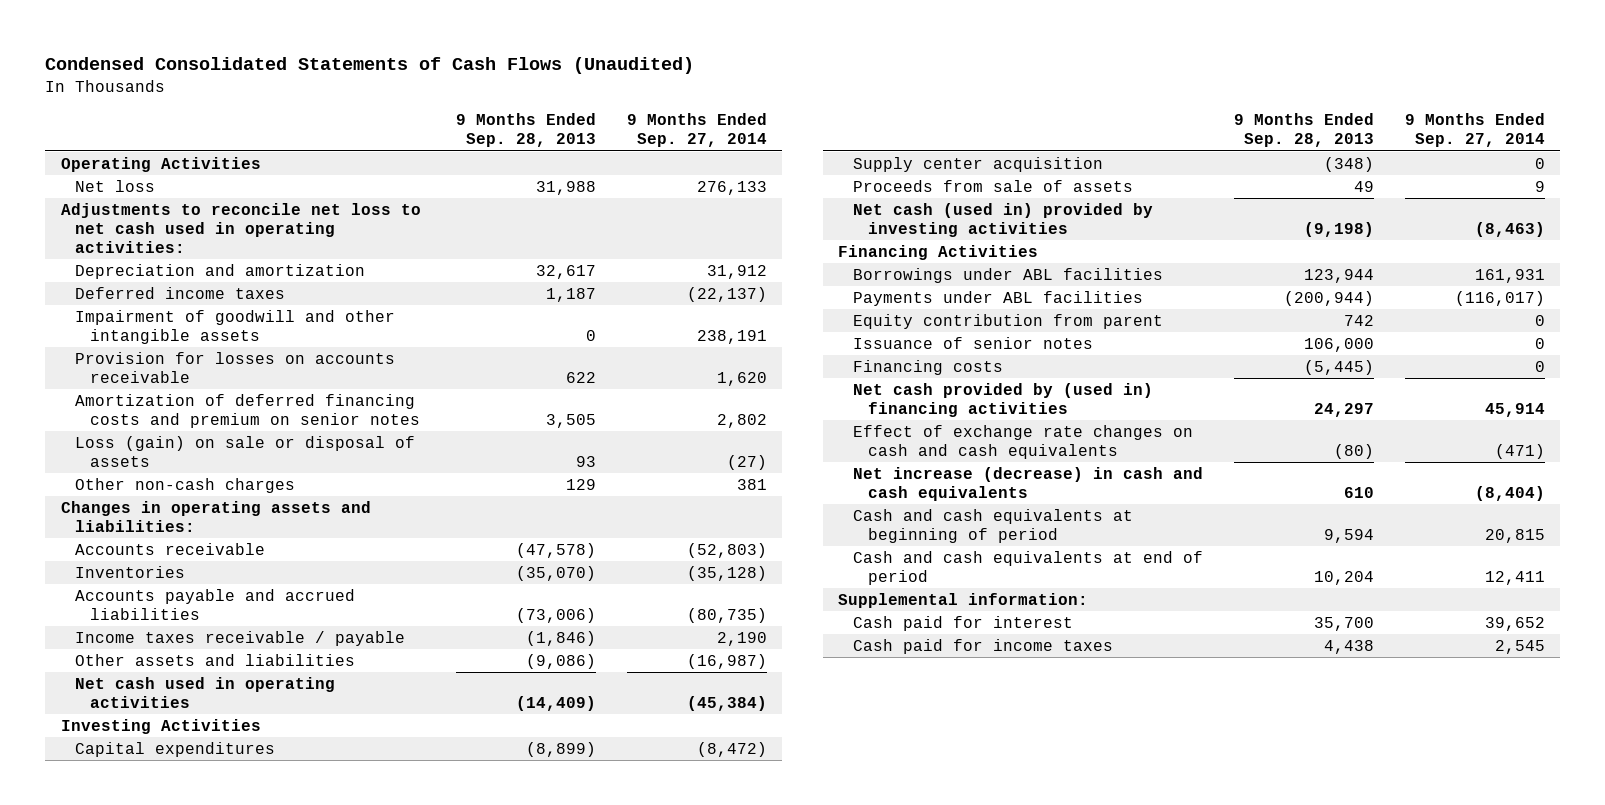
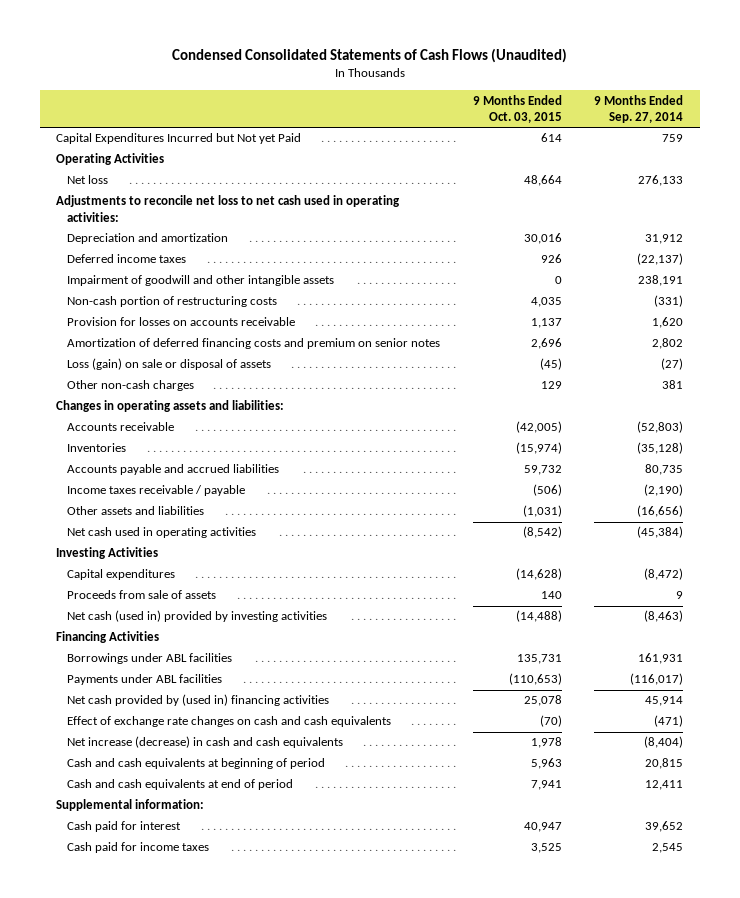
[456,113,597,148] 9 Months Ended Sep. 28, 2013 -> none
none -> [472,94,562,124] 9 Months Ended Oct. 03, 2015
none -> [56,133,302,145] Capital Expenditures Incurred but Not yet Paid
none -> [66,296,277,308] Non-cash portion of restructuring costs
[687,608,768,624] (80,735) -> [645,464,684,476] 80,735
[717,632,768,647] 2,190 -> [644,484,684,497] (2,190)
[687,654,768,670] (16,987) -> [637,505,684,518] (16,656)
[853,157,1104,173] Supply center acquisition -> none
[853,314,1164,330] Equity contribution from parent -> none
[853,337,1094,350] Issuance of senior notes -> none
[853,360,1004,376] Financing costs -> none

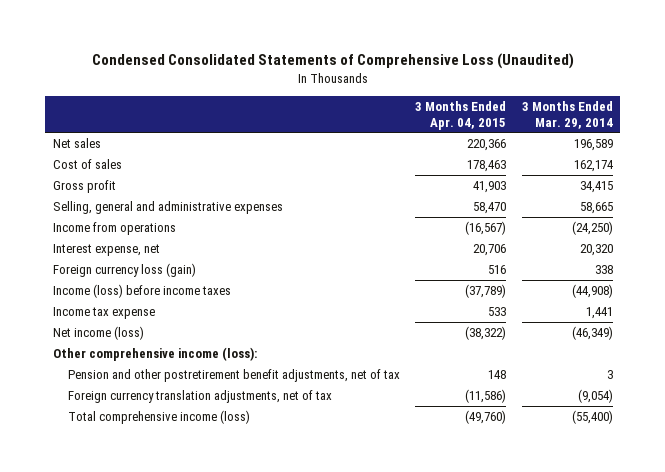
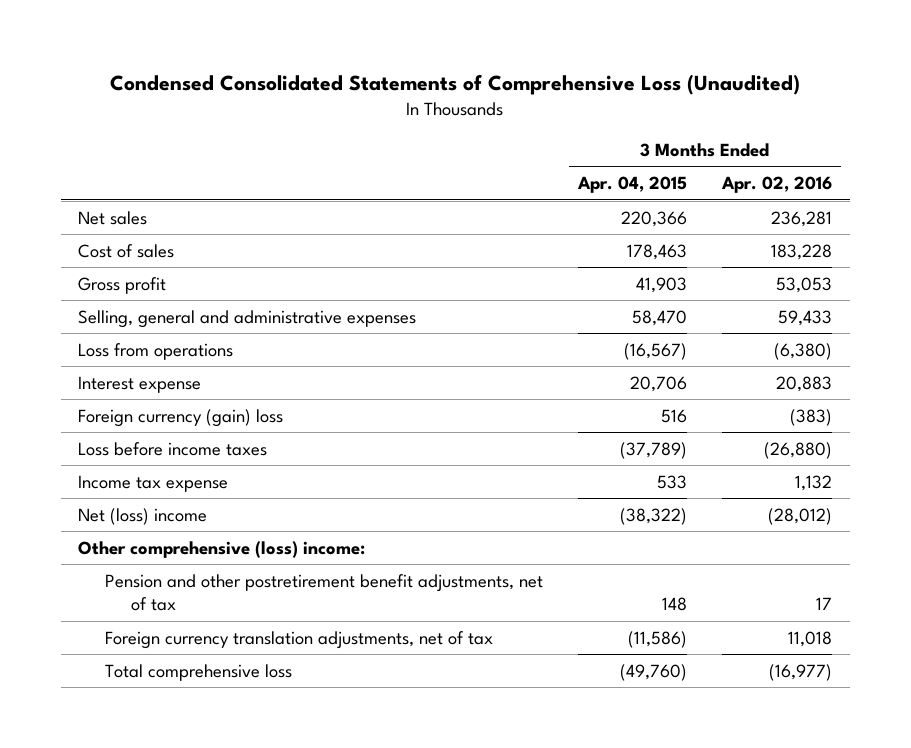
[521,100,613,129] 3 Months Ended Mar. 29, 2014 -> none
none -> [721,176,833,194] Apr. 02, 2016
[52,221,176,235] Income from operations -> [78,342,234,360] Loss from operations
[52,243,160,256] Interest expense, net -> [78,375,202,393] Interest expense
[52,262,196,277] Foreign currency loss (gain) -> [78,408,284,427] Foreign currency (gain) loss
[52,283,231,298] Income (loss) before income taxes -> [78,441,268,456] Loss before income taxes
[52,325,144,340] Net income (loss) -> [78,507,208,525] Net (loss) income
[52,346,257,361] Other comprehensive income (loss): -> [78,540,366,558] Other comprehensive (loss) income:
[67,409,250,424] Total comprehensive income (loss) -> [104,663,292,681] Total comprehensive loss

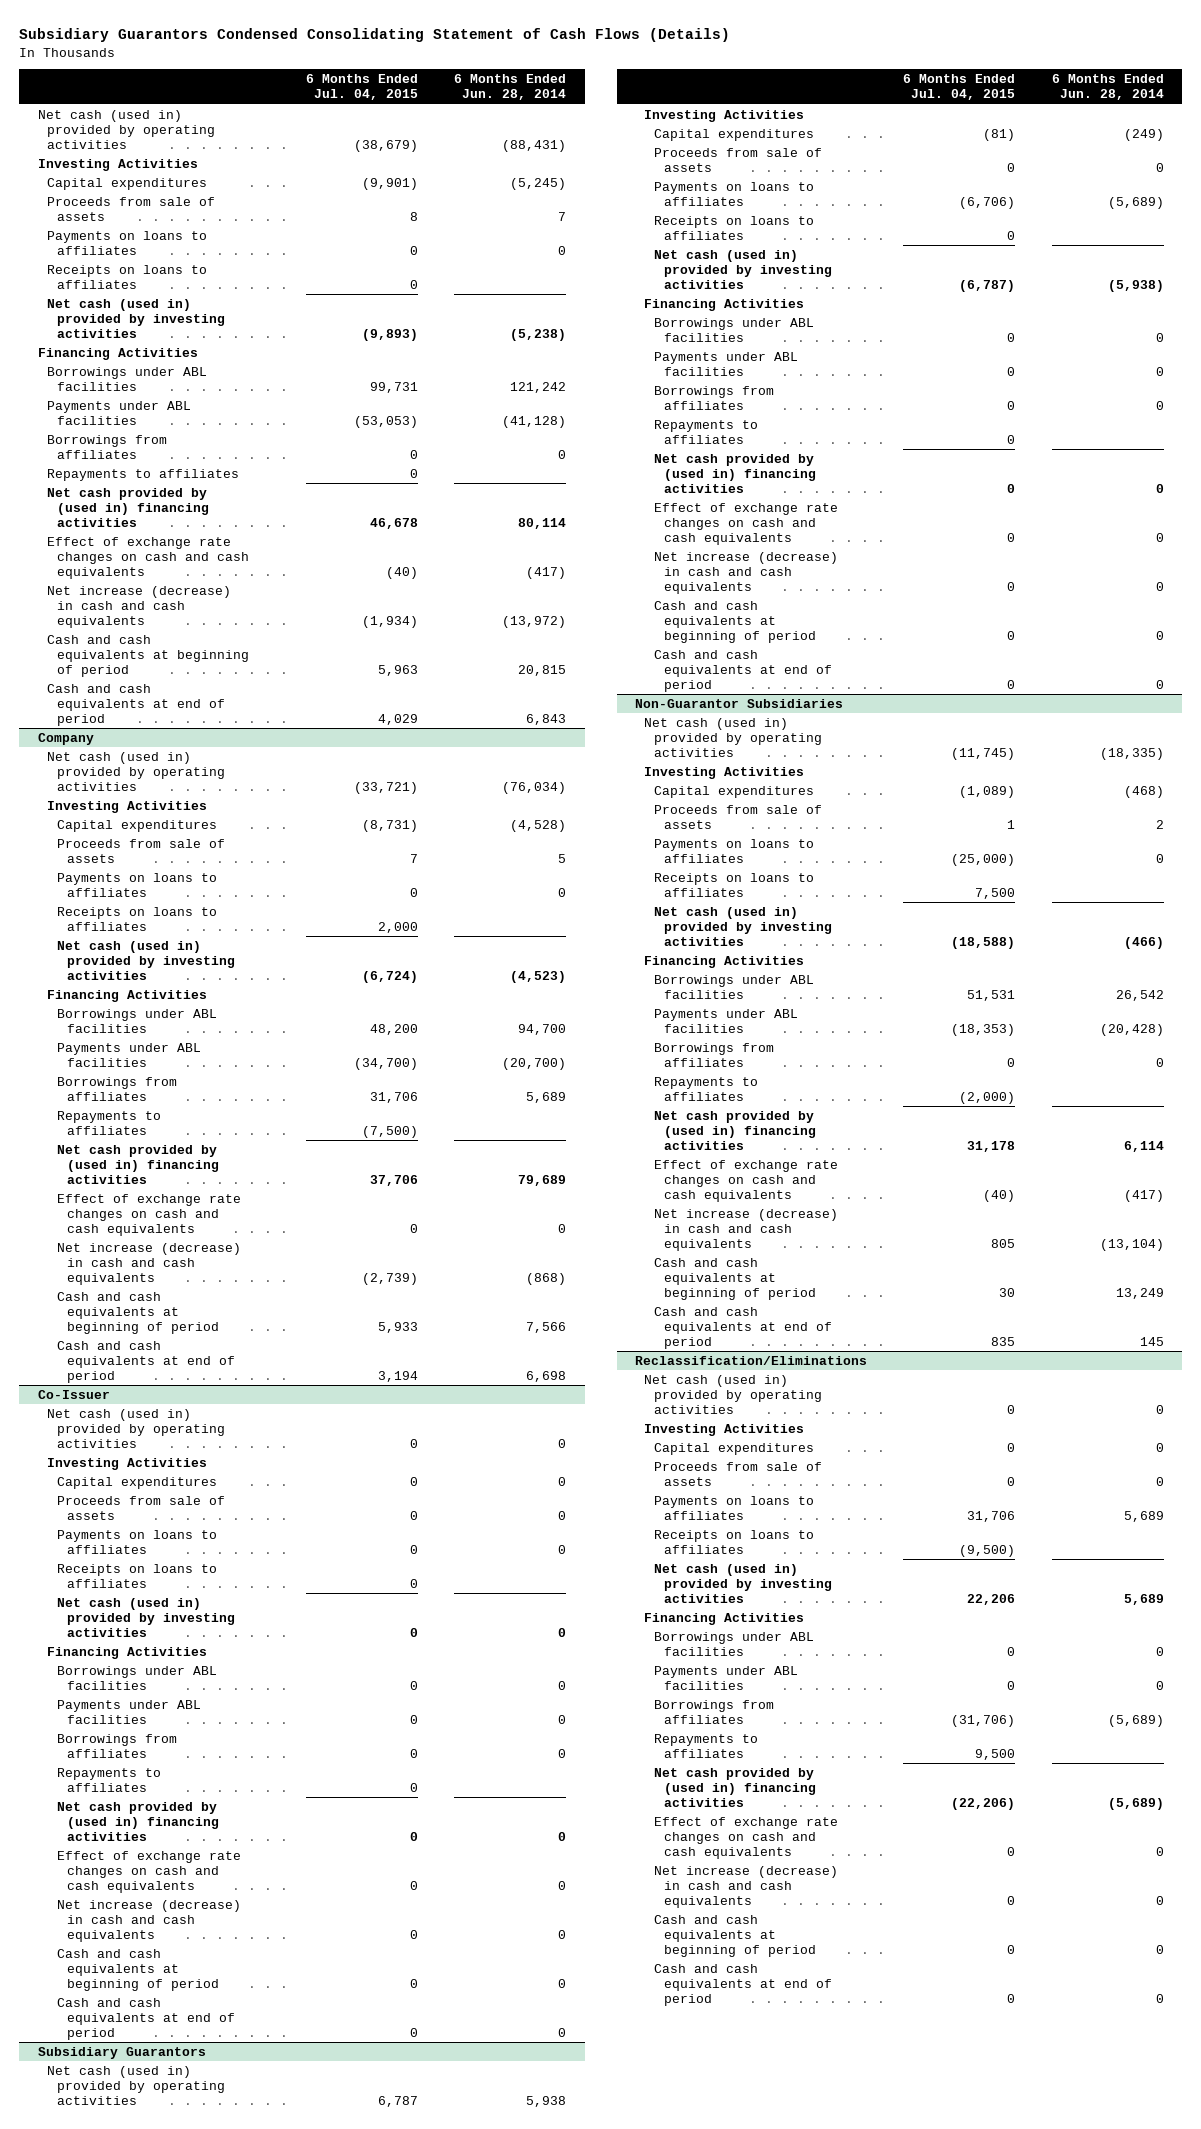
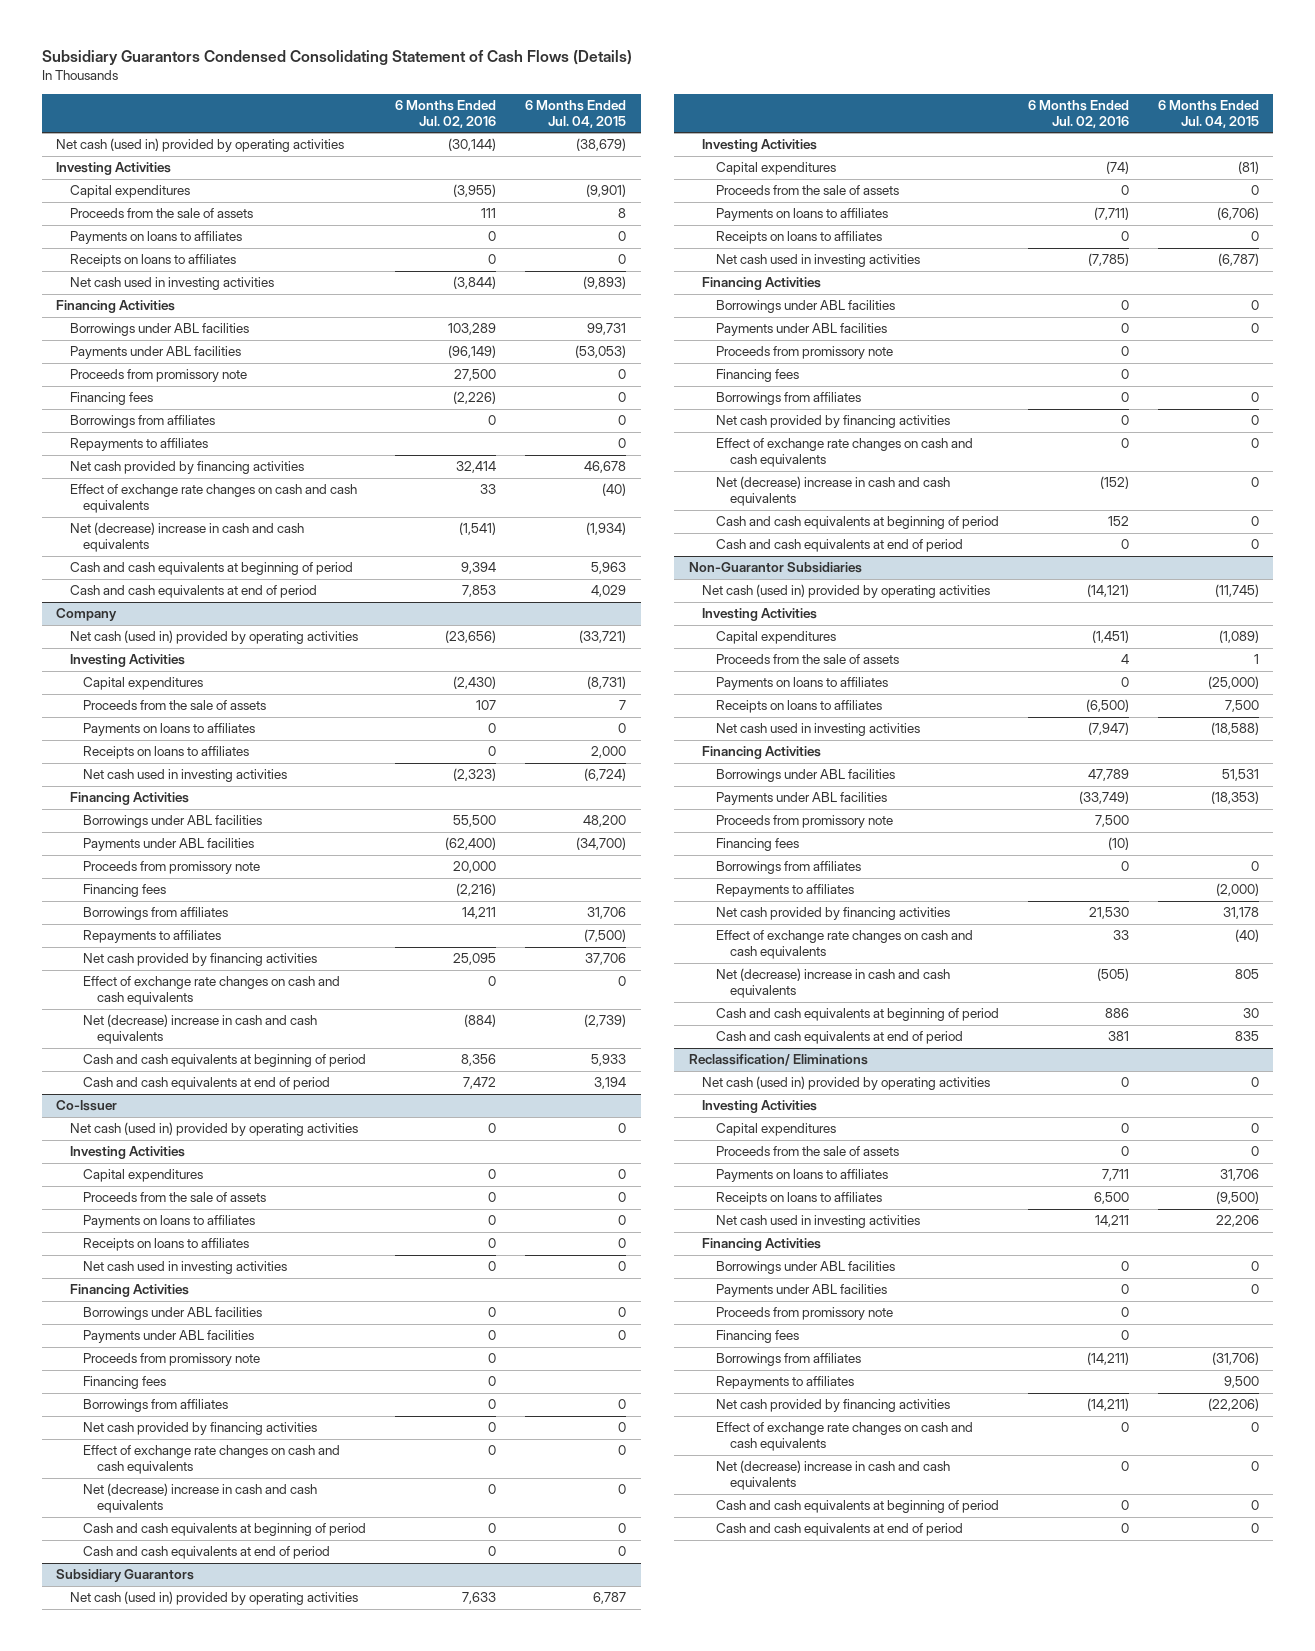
[454,74,567,101] 6 Months Ended Jun. 28, 2014 -> none
none -> [395,100,497,128] 6 Months Ended Jul. 02, 2016
[47,196,216,221] Proceeds from sale of assets -> [69,208,253,219] Proceeds from the sale of assets
[47,298,225,338] Net cash (used in) provided by investing activities -> [69,277,274,291] Net cash used in investing activities
none -> [69,369,247,383] Proceeds from promissory note
none -> [69,392,153,406] Financing fees
[47,487,209,527] Net cash provided by (used in) financing activities -> [69,461,304,475] Net cash provided by financing activities
[47,585,232,628] Net increase (decrease) in cash and cash equivalents -> [69,522,304,553] Net (decrease) increase in cash and cash equivalents
[56,838,225,863] Proceeds from sale of assets -> [83,700,267,711] Proceeds from the sale of assets
[56,940,235,980] Net cash (used in) provided by investing activities -> [83,769,288,783] Net cash used in investing activities
none -> [83,861,261,875] Proceeds from promissory note
none -> [83,884,167,898] Financing fees
[56,1144,219,1184] Net cash provided by (used in) financing activities -> [83,953,318,967] Net cash provided by financing activities
[56,1242,241,1285] Net increase (decrease) in cash and cash equivalents -> [83,1014,318,1045] Net (decrease) increase in cash and cash equivalents
[56,1495,225,1520] Proceeds from sale of assets -> [83,1192,267,1203] Proceeds from the sale of assets
[56,1597,235,1637] Net cash (used in) provided by investing activities -> [83,1261,288,1275] Net cash used in investing activities
none -> [83,1353,261,1367] Proceeds from promissory note
none -> [83,1376,167,1390] Financing fees
[56,1767,161,1792] Repayments to affiliates -> none
[56,1801,219,1841] Net cash provided by (used in) financing activities -> [83,1422,318,1436] Net cash provided by financing activities
[56,1899,241,1942] Net increase (decrease) in cash and cash equivalents -> [83,1483,318,1514] Net (decrease) increase in cash and cash equivalents
[654,147,823,172] Proceeds from sale of assets -> [715,185,899,196] Proceeds from the sale of assets
[654,249,832,289] Net cash (used in) provided by investing activities -> [715,254,920,268] Net cash used in investing activities
none -> [715,346,893,360] Proceeds from promissory note
none -> [715,369,799,383] Financing fees
[654,419,759,444] Repayments to affiliates -> none
[654,453,816,493] Net cash provided by (used in) financing activities -> [715,415,950,429] Net cash provided by financing activities
[654,551,839,594] Net increase (decrease) in cash and cash equivalents -> [715,476,950,507] Net (decrease) increase in cash and cash equivalents
[654,804,823,829] Proceeds from sale of assets -> [715,654,899,665] Proceeds from the sale of assets
[654,906,832,946] Net cash (used in) provided by investing activities -> [715,723,920,737] Net cash used in investing activities
none -> [715,815,893,829] Proceeds from promissory note
none -> [715,838,799,852] Financing fees
[654,1110,816,1150] Net cash provided by (used in) financing activities -> [715,907,950,921] Net cash provided by financing activities
[654,1208,839,1251] Net increase (decrease) in cash and cash equivalents -> [715,968,950,999] Net (decrease) increase in cash and cash equivalents
[634,1355,867,1365] Reclassification/Eliminations -> [688,1054,868,1067] Reclassification/ Eliminations
[654,1461,823,1486] Proceeds from sale of assets -> [715,1146,899,1157] Proceeds from the sale of assets
[654,1563,832,1603] Net cash (used in) provided by investing activities -> [715,1215,920,1229] Net cash used in investing activities
none -> [715,1307,893,1321] Proceeds from promissory note
none -> [715,1330,799,1344] Financing fees
[654,1767,816,1807] Net cash provided by (used in) financing activities -> [715,1399,950,1413] Net cash provided by financing activities
[654,1865,839,1908] Net increase (decrease) in cash and cash equivalents -> [715,1460,950,1491] Net (decrease) increase in cash and cash equivalents

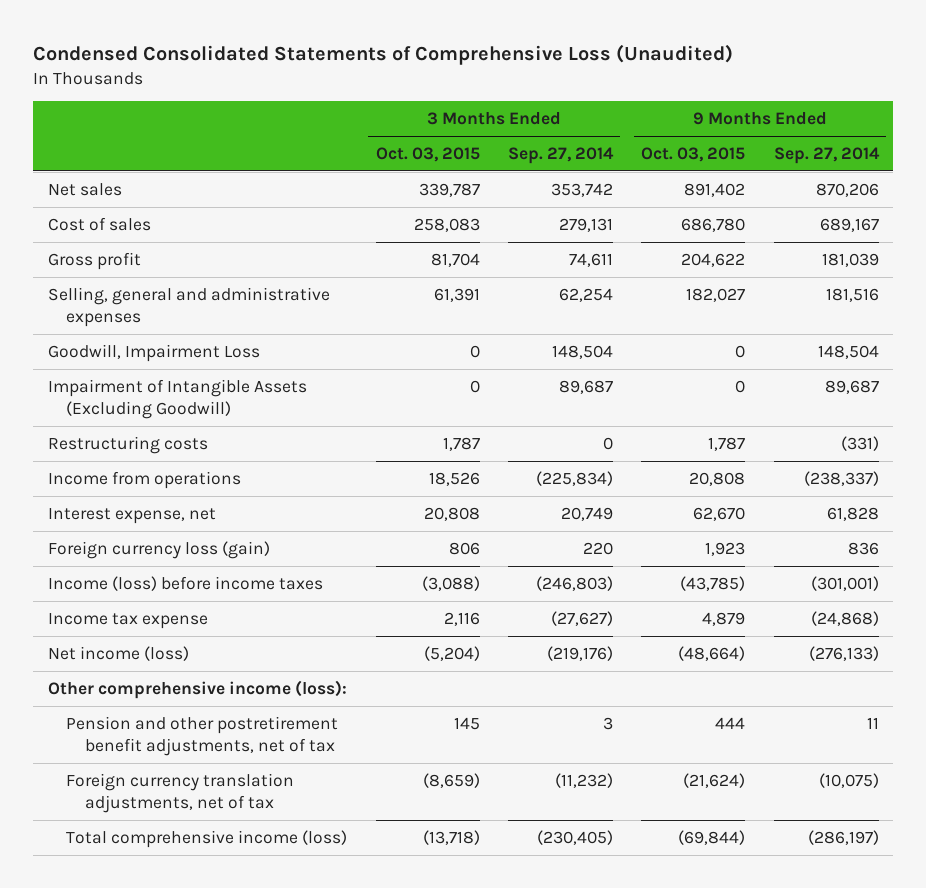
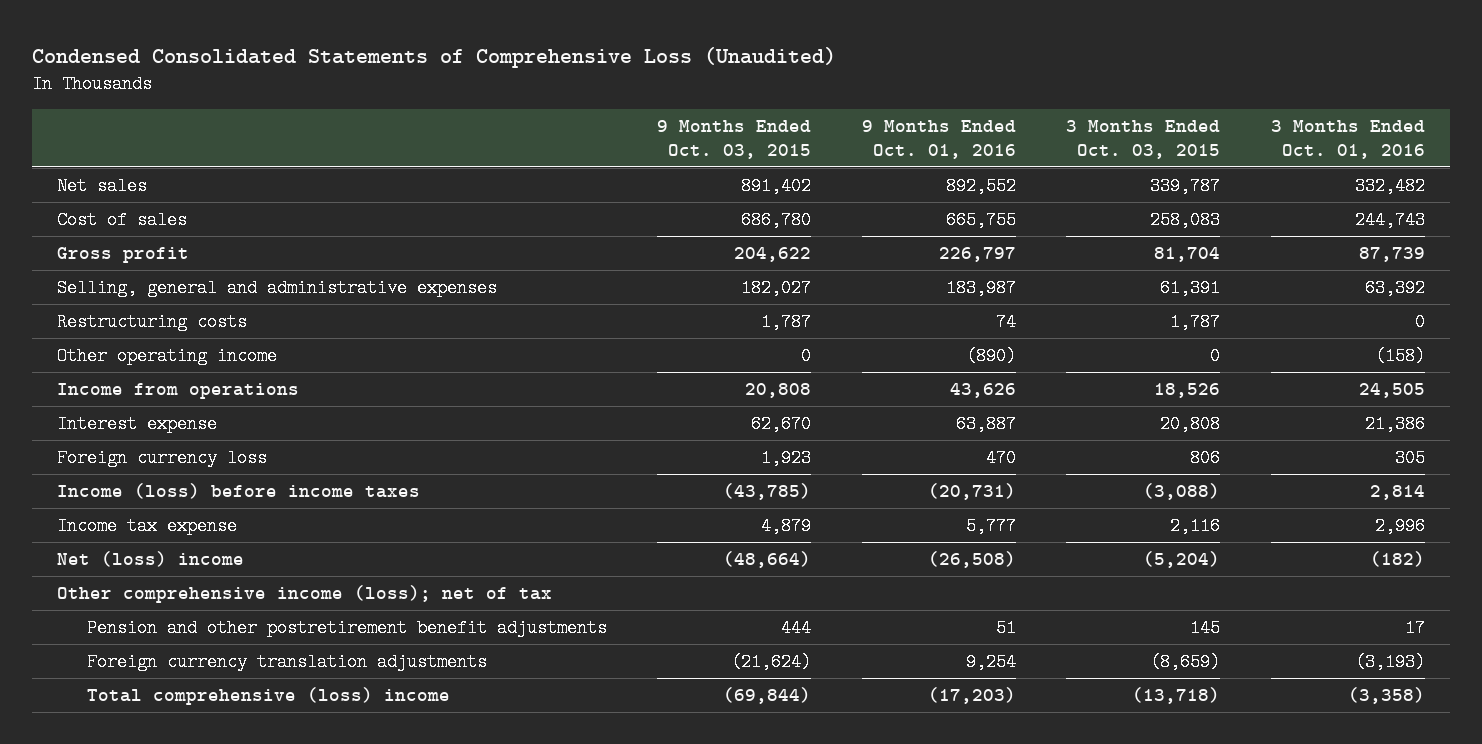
[507,146,614,164] Sep. 27, 2014 -> none
[773,146,880,164] Sep. 27, 2014 -> none
none -> [861,119,1016,159] 9 Months Ended Oct. 01, 2016
none -> [1270,119,1425,159] 3 Months Ended Oct. 01, 2016
[47,343,260,362] Goodwill, Impairment Loss -> none
[47,378,307,420] Impairment of Intangible Assets (Excluding Goodwill) -> none
none -> [57,346,278,365] Other operating income
[47,507,216,524] Interest expense, net -> [57,414,218,433] Interest expense
[47,540,270,559] Foreign currency loss (gain) -> [57,448,268,467] Foreign currency loss
[47,645,189,661] Net income (loss) -> [57,550,245,567] Net (loss) income
[47,679,347,699] Other comprehensive income (loss): -> [57,584,553,603] Other comprehensive income (loss); net of tax
[66,715,339,757] Pension and other postretirement benefit adjustments, net of tax -> [86,618,607,637] Pension and other postretirement benefit adjustments
[66,772,295,814] Foreign currency translation adjustments, net of tax -> [86,652,487,671] Foreign currency translation adjustments
[66,829,348,848] Total comprehensive income (loss) -> [86,686,450,705] Total comprehensive (loss) income

